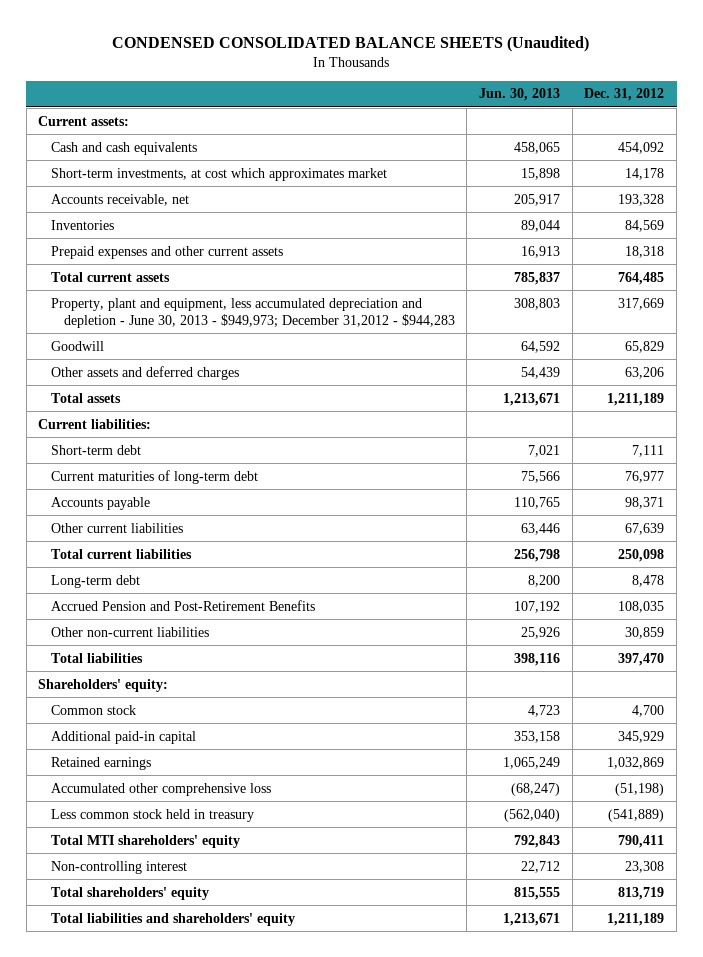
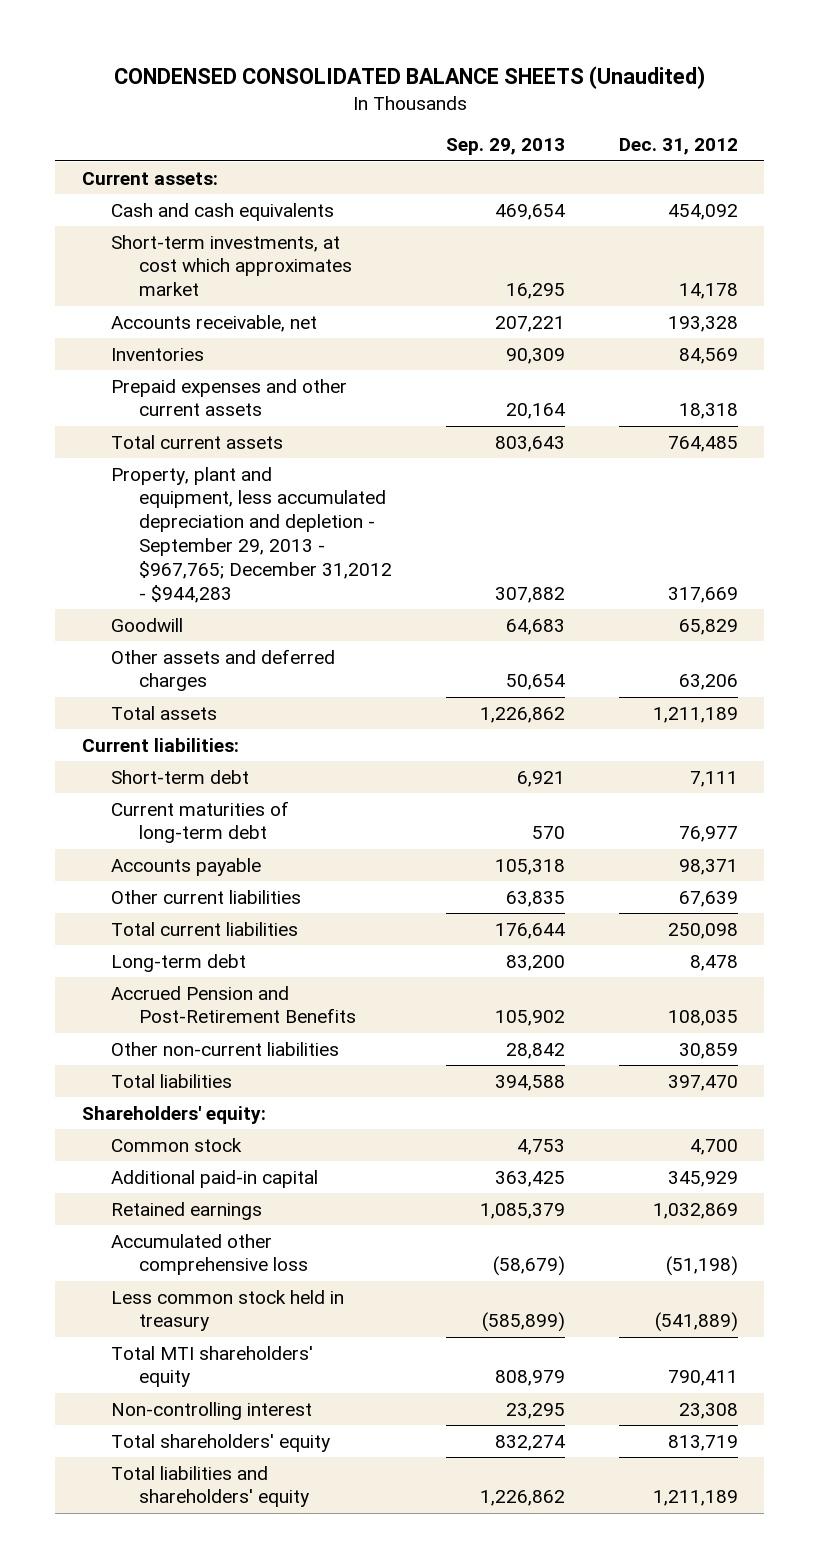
[479,88,561,102] Jun. 30, 2013 -> none
none -> [445,138,565,156] Sep. 29, 2013
[51,297,455,328] Property, plant and equipment, less accumulated depreciation and depletion - June 30, 2013 - $949,973; December 31,2012 - $944,283 -> [110,466,393,603] Property, plant and equipment, less accumulated depreciation and depletion - September 29, 2013 - $967,765; December 31,2012 - $944,283

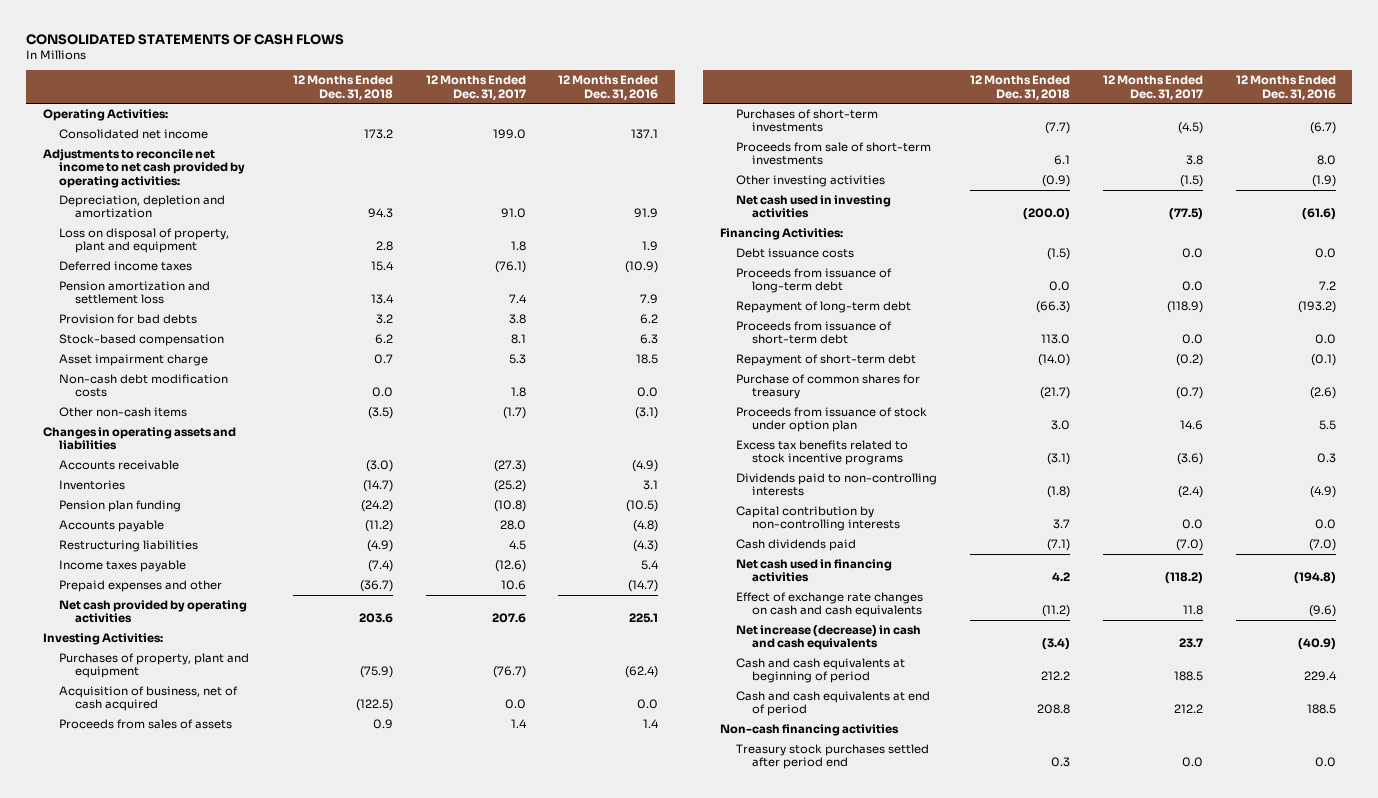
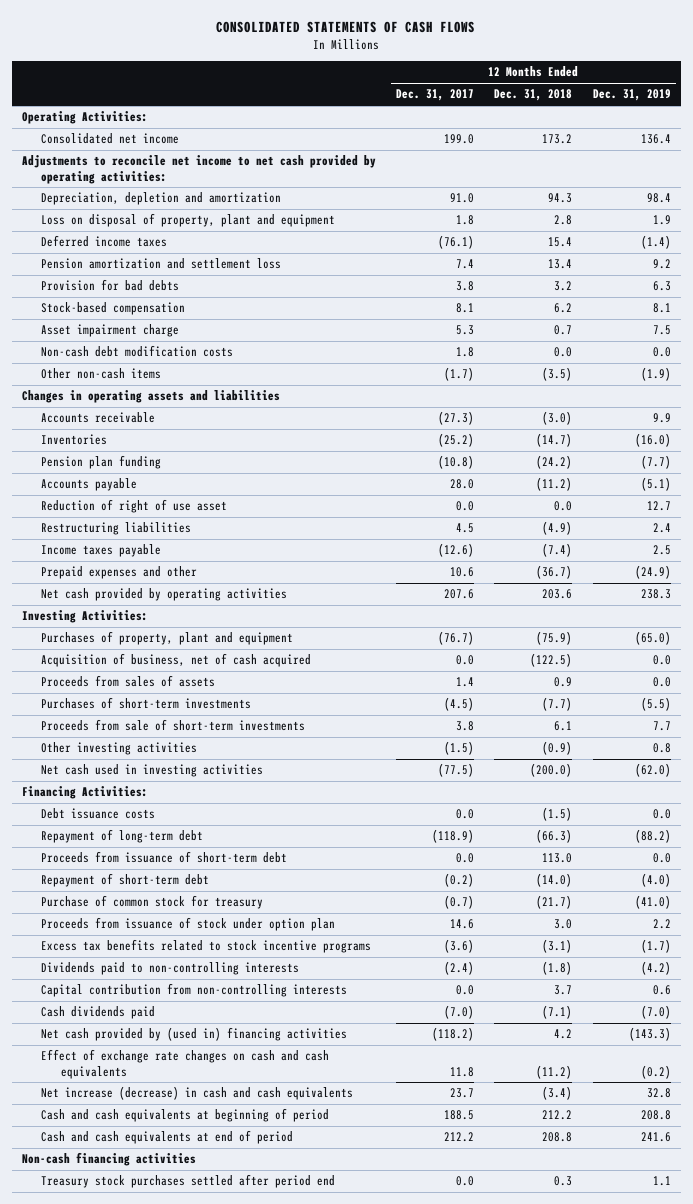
[558,75,659,100] 12 Months Ended Dec. 31, 2016 -> none
none -> [592,89,671,102] Dec. 31, 2019
none -> [41,499,228,514] Reduction of right of use asset
[735,267,892,294] Proceeds from issuance of long-term debt -> none
[735,373,920,400] Purchase of common shares for treasury -> [41,895,264,910] Purchase of common stock for treasury
[735,505,901,532] Capital contribution by non-controlling interests -> [41,983,348,998] Capital contribution from non-controlling interests
[735,558,892,583] Net cash used in financing activities -> [41,1027,348,1042] Net cash provided by (used in) financing activities

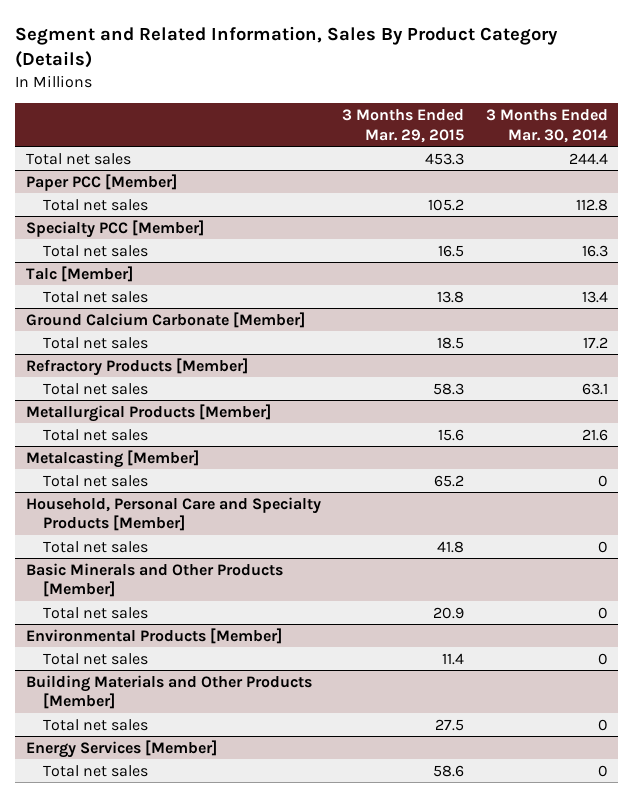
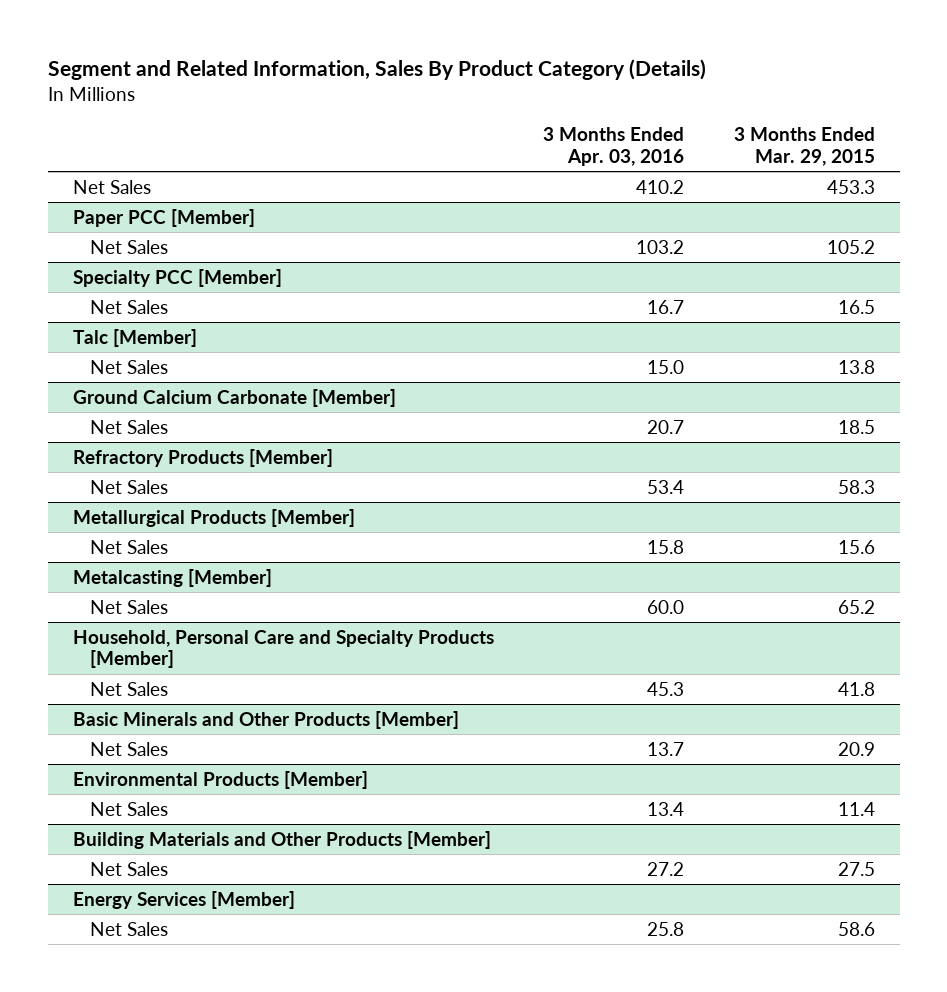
[485,109,608,143] 3 Months Ended Mar. 30, 2014 -> none
none -> [543,127,685,166] 3 Months Ended Apr. 03, 2016
[25,152,131,165] Total net sales -> [72,179,151,194] Net Sales
[42,198,148,211] Total net sales -> [89,239,168,254] Net Sales
[42,244,148,257] Total net sales -> [89,299,168,314] Net Sales
[42,290,148,303] Total net sales -> [89,359,168,374] Net Sales
[42,336,148,349] Total net sales -> [89,419,168,434] Net Sales
[42,382,148,395] Total net sales -> [89,479,168,494] Net Sales
[42,428,148,441] Total net sales -> [89,539,168,554] Net Sales
[42,474,148,487] Total net sales -> [89,599,168,614] Net Sales
[42,540,148,553] Total net sales -> [89,681,168,696] Net Sales
[42,606,148,619] Total net sales -> [89,741,168,756] Net Sales
[42,652,148,665] Total net sales -> [89,801,168,816] Net Sales
[42,718,148,731] Total net sales -> [89,861,168,876] Net Sales
[42,764,148,777] Total net sales -> [89,921,168,936] Net Sales

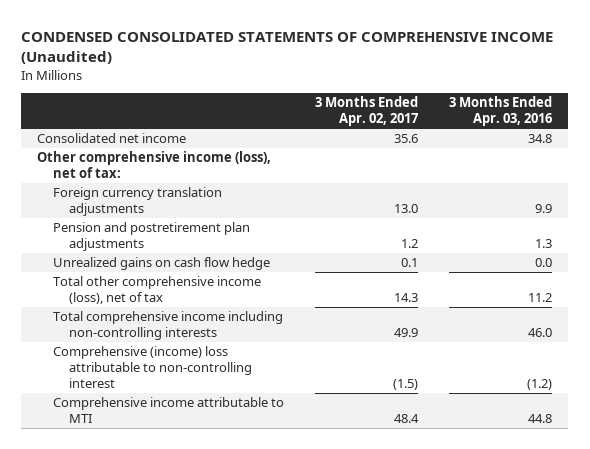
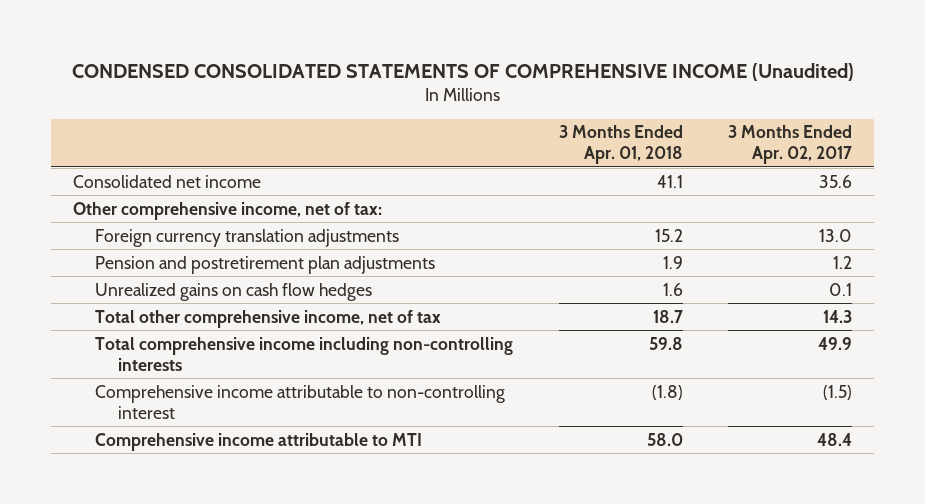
[449,96,553,127] 3 Months Ended Apr. 03, 2016 -> none
none -> [558,125,683,165] 3 Months Ended Apr. 01, 2018
[37,151,272,179] Other comprehensive income (loss), net of tax: -> [73,201,383,220] Other comprehensive income, net of tax:
[52,257,270,271] Unrealized gains on cash flow hedge -> [95,282,373,301] Unrealized gains on cash flow hedges
[52,276,261,305] Total other comprehensive income (loss), net of tax -> [95,309,442,328] Total other comprehensive income, net of tax
[52,346,252,388] Comprehensive (income) loss attributable to non-controlling interest -> [95,384,506,419] Comprehensive income attributable to non-controlling interest

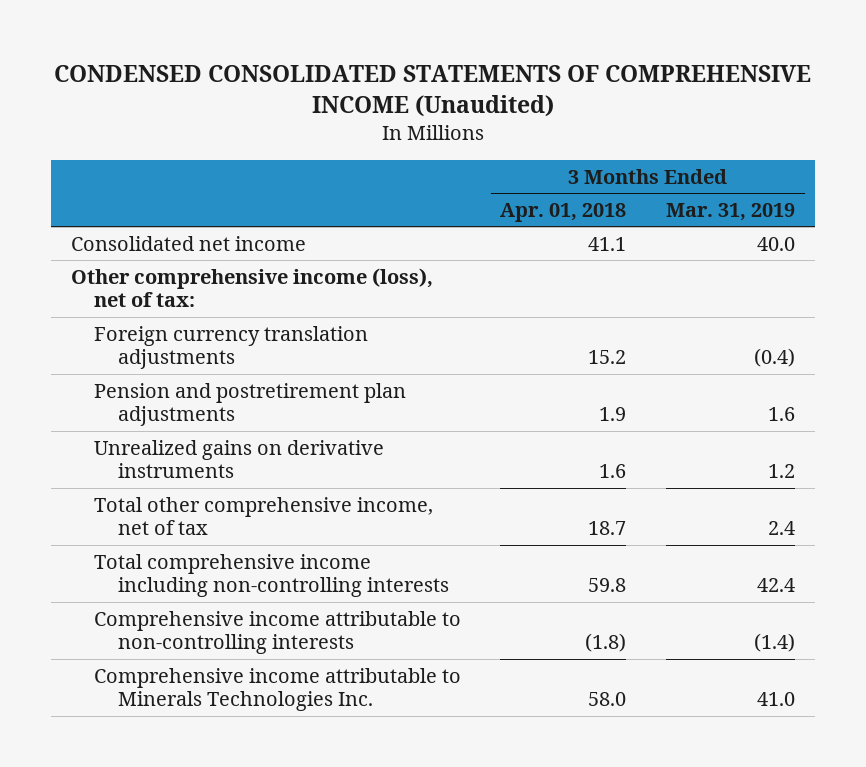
[727,125,852,165] 3 Months Ended Apr. 02, 2017 -> none
none -> [665,202,795,221] Mar. 31, 2019
[73,201,383,220] Other comprehensive income, net of tax: -> [70,267,433,308] Other comprehensive income (loss), net of tax:
[95,282,373,301] Unrealized gains on cash flow hedges -> [94,439,385,479] Unrealized gains on derivative instruments
[95,384,506,419] Comprehensive income attributable to non-controlling interest -> [94,610,462,655] Comprehensive income attributable to non-controlling interests
[95,432,423,451] Comprehensive income attributable to MTI -> [94,667,462,712] Comprehensive income attributable to Minerals Technologies Inc.

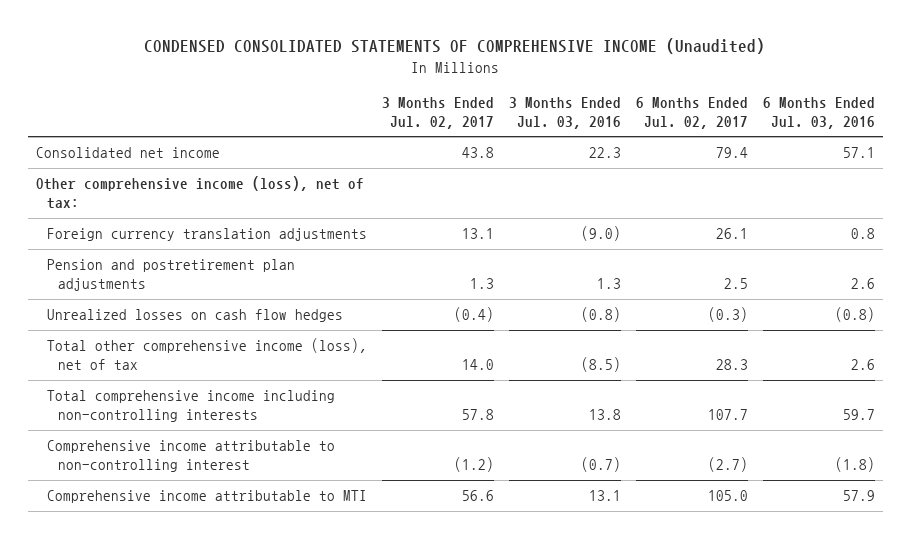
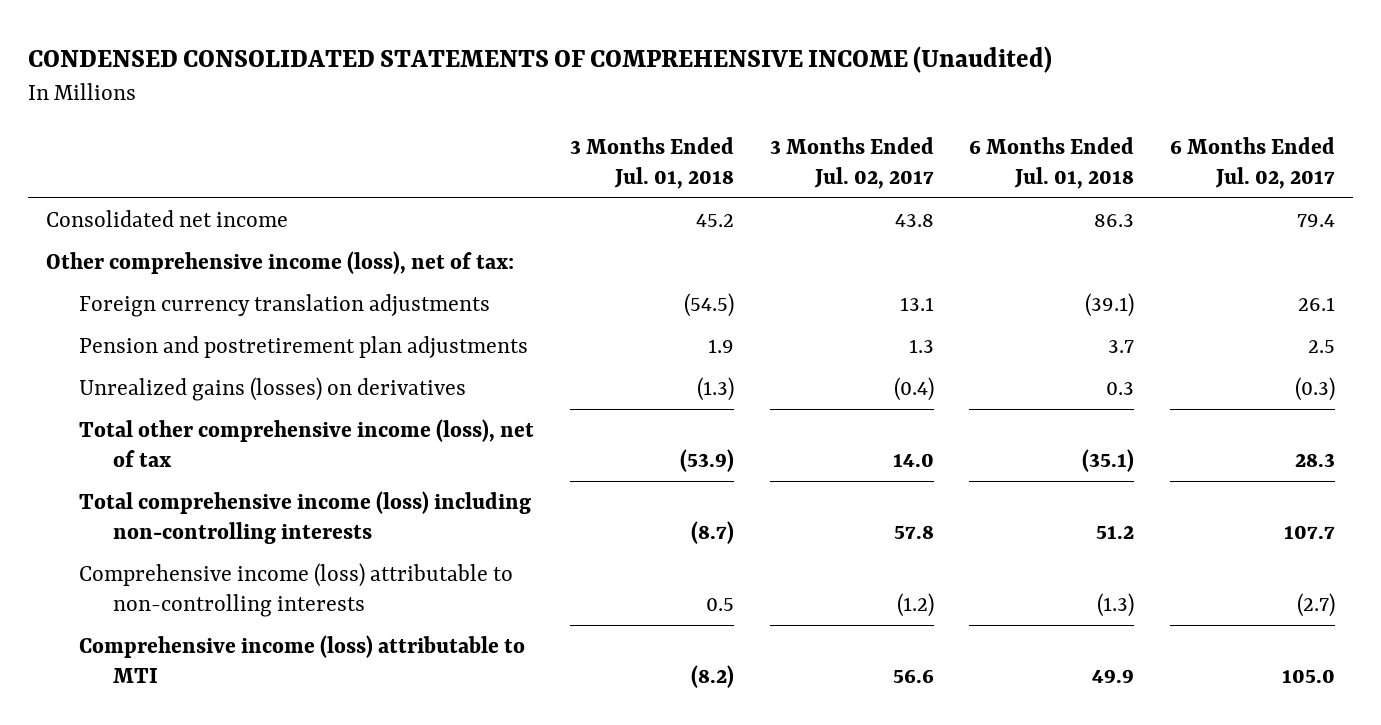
[509,96,622,129] 3 Months Ended Jul. 03, 2016 -> none
[763,96,876,129] 6 Months Ended Jul. 03, 2016 -> none
none -> [569,136,734,189] 3 Months Ended Jul. 01, 2018
none -> [969,136,1135,189] 6 Months Ended Jul. 01, 2018
[47,309,344,323] Unrealized losses on cash flow hedges -> [79,377,467,402] Unrealized gains (losses) on derivatives
[47,390,336,423] Total comprehensive income including non-controlling interests -> [79,491,532,545] Total comprehensive income (loss) including non-controlling interests
[47,440,336,473] Comprehensive income attributable to non-controlling interest -> [79,563,514,618] Comprehensive income (loss) attributable to non-controlling interests
[47,490,368,504] Comprehensive income attributable to MTI -> [79,635,526,684] Comprehensive income (loss) attributable to MTI

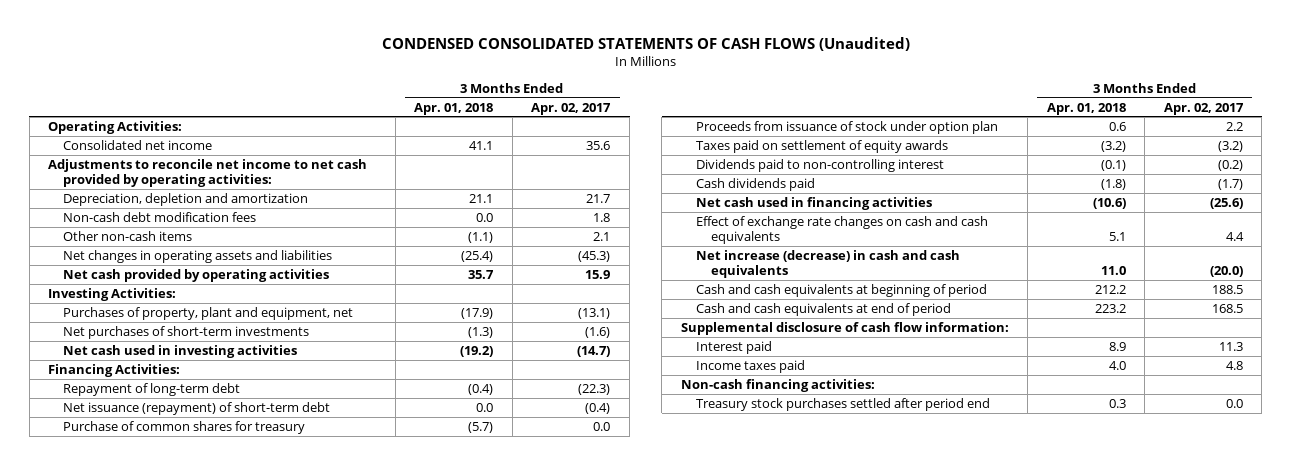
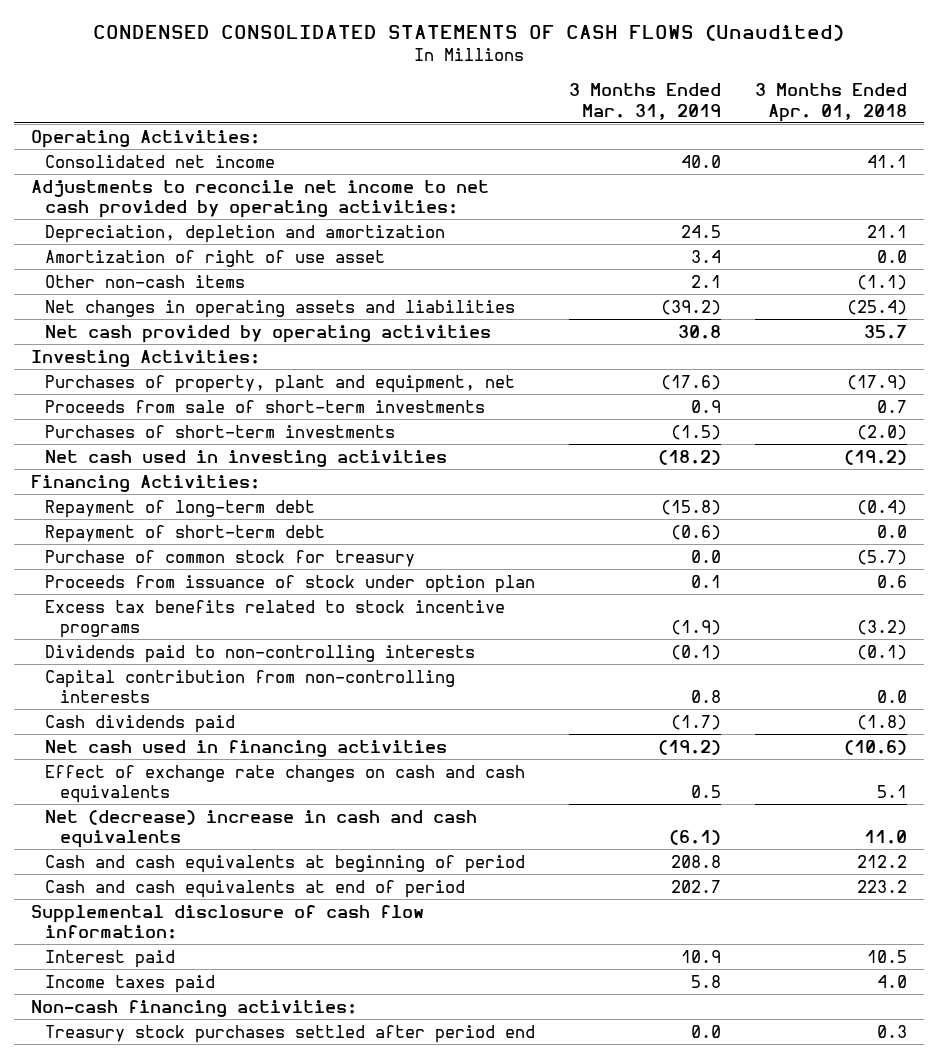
[531,102,612,115] Apr. 02, 2017 -> none
none -> [569,83,722,120] 3 Months Ended Mar. 31, 2019
[63,211,257,222] Non-cash debt modification fees -> none
none -> [45,249,386,267] Amortization of right of use asset
none -> [45,399,486,413] Proceeds from sale of short-term investments
[63,325,310,339] Net purchases of short-term investments -> [45,424,396,438] Purchases of short-term investments
[468,326,494,338] (1.3) -> [857,424,908,440] (2.0)
[63,401,331,415] Net issuance (repayment) of short-term debt -> [45,524,326,543] Repayment of short-term debt
[63,420,306,434] Purchase of common shares for treasury -> [45,549,416,567] Purchase of common stock for treasury
[695,139,948,153] Taxes paid on settlement of equity awards -> [45,599,506,638] Excess tax benefits related to stock incentive programs
[695,158,944,172] Dividends paid to non-controlling interest -> [45,644,476,663] Dividends paid to non-controlling interests
none -> [45,669,456,703] Capital contribution from non-controlling interests
[695,249,960,278] Net increase (decrease) in cash and cash equivalents -> [45,809,478,848] Net (decrease) increase in cash and cash equivalents
[1108,341,1126,351] 8.9 -> [867,949,908,963] 10.5

